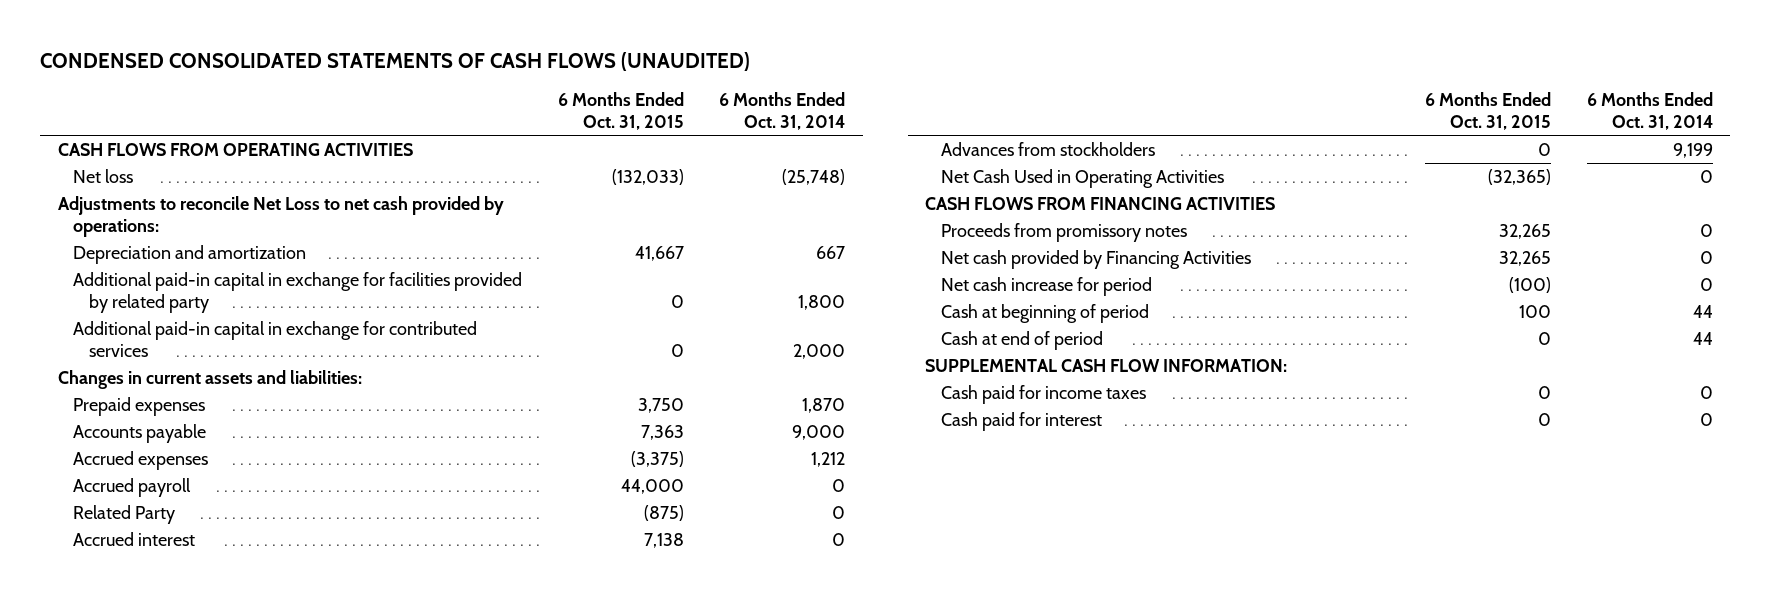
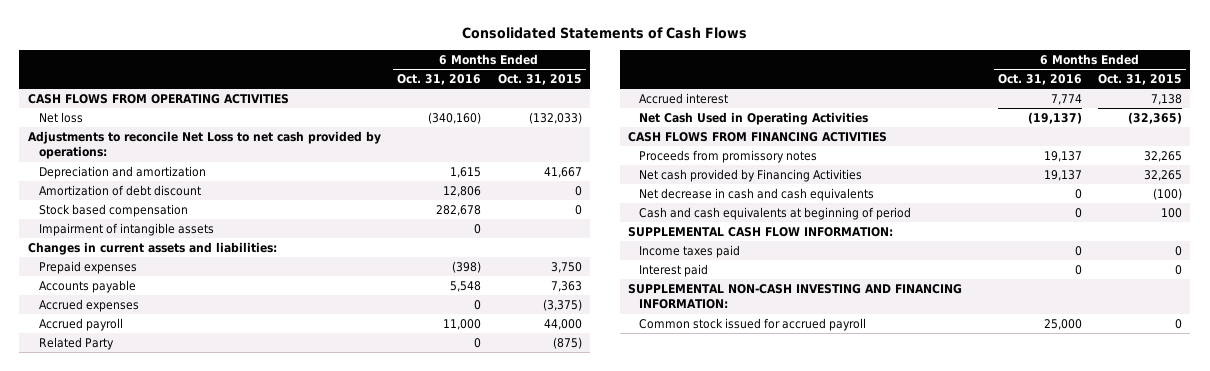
[40,52,751,72] CONDENSED CONSOLIDATED STATEMENTS OF CASH FLOWS (UNAUDITED) -> [461,27,747,40] Consolidated Statements of Cash Flows
[719,92,846,130] 6 Months Ended Oct. 31, 2014 -> none
none -> [397,74,482,86] Oct. 31, 2016
[73,272,523,313] Additional paid-in capital in exchange for facilities provided by related party -> none
[73,321,478,357] Additional paid-in capital in exchange for contributed services -> none
none -> [38,184,201,196] Amortization of debt discount
none -> [38,203,188,217] Stock based compensation
none -> [38,222,214,236] Impairment of intangible assets
[940,142,1155,157] Advances from stockholders -> none
[940,331,1103,351] Cash at end of period -> none
[940,277,1152,297] Net cash increase for period -> [639,187,875,201] Net decrease in cash and cash equivalents
[940,304,1149,324] Cash at beginning of period -> [639,206,912,220] Cash and cash equivalents at beginning of period
[940,385,1146,405] Cash paid for income taxes -> [639,244,741,258] Income taxes paid
[940,412,1102,432] Cash paid for interest -> [639,263,709,277] Interest paid
none -> [628,283,963,310] SUPPLEMENTAL NON-CASH INVESTING AND FINANCING INFORMATION:
none -> [639,317,867,331] Common stock issued for accrued payroll

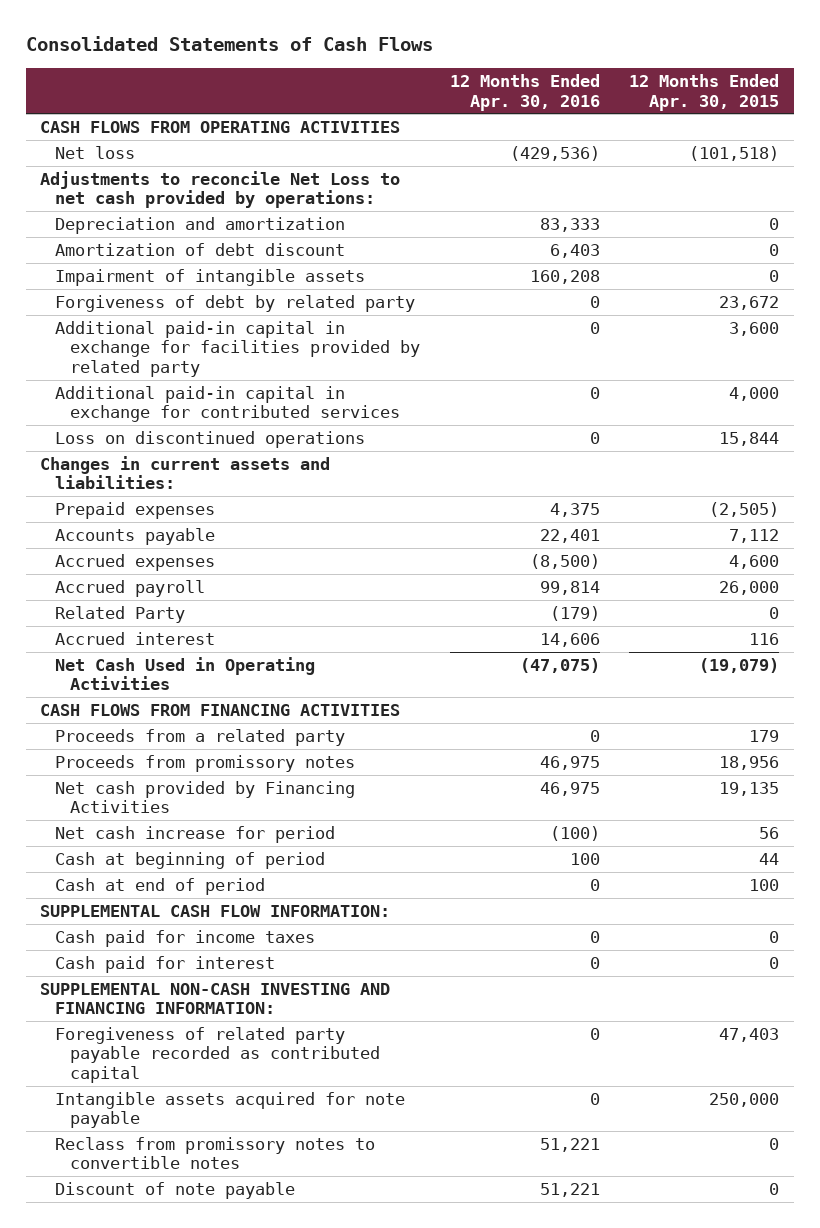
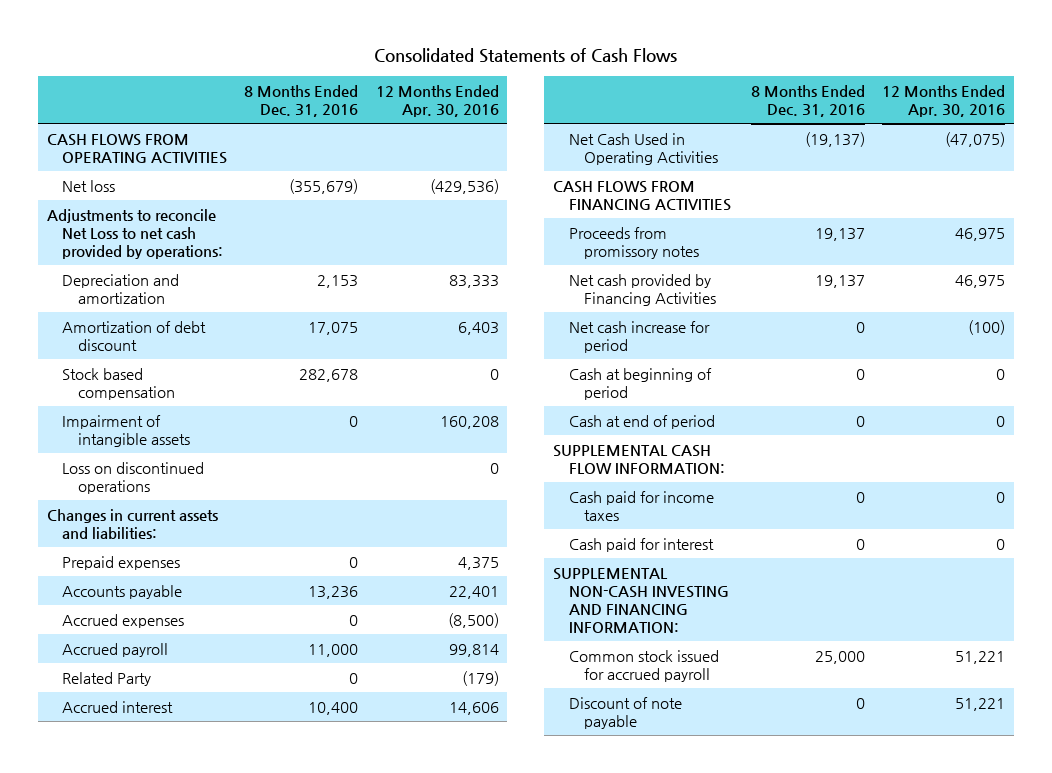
[629,74,780,111] 12 Months Ended Apr. 30, 2015 -> none
none -> [244,84,359,117] 8 Months Ended Dec. 31, 2016
none -> [62,367,175,400] Stock based compensation
[55,295,416,313] Forgiveness of debt by related party -> none
[55,321,420,377] Additional paid-in capital in exchange for facilities provided by related party -> none
[55,386,400,423] Additional paid-in capital in exchange for contributed services -> none
[55,729,346,747] Proceeds from a related party -> none
[569,853,600,866] 100 -> [996,368,1006,380] 0
[55,1027,380,1083] Foregiveness of related party payable recorded as contributed capital -> none
[55,1092,406,1129] Intangible assets acquired for note payable -> none
[55,1137,376,1170] Reclass from promissory notes to convertible notes -> [568,649,719,682] Common stock issued for accrued payroll

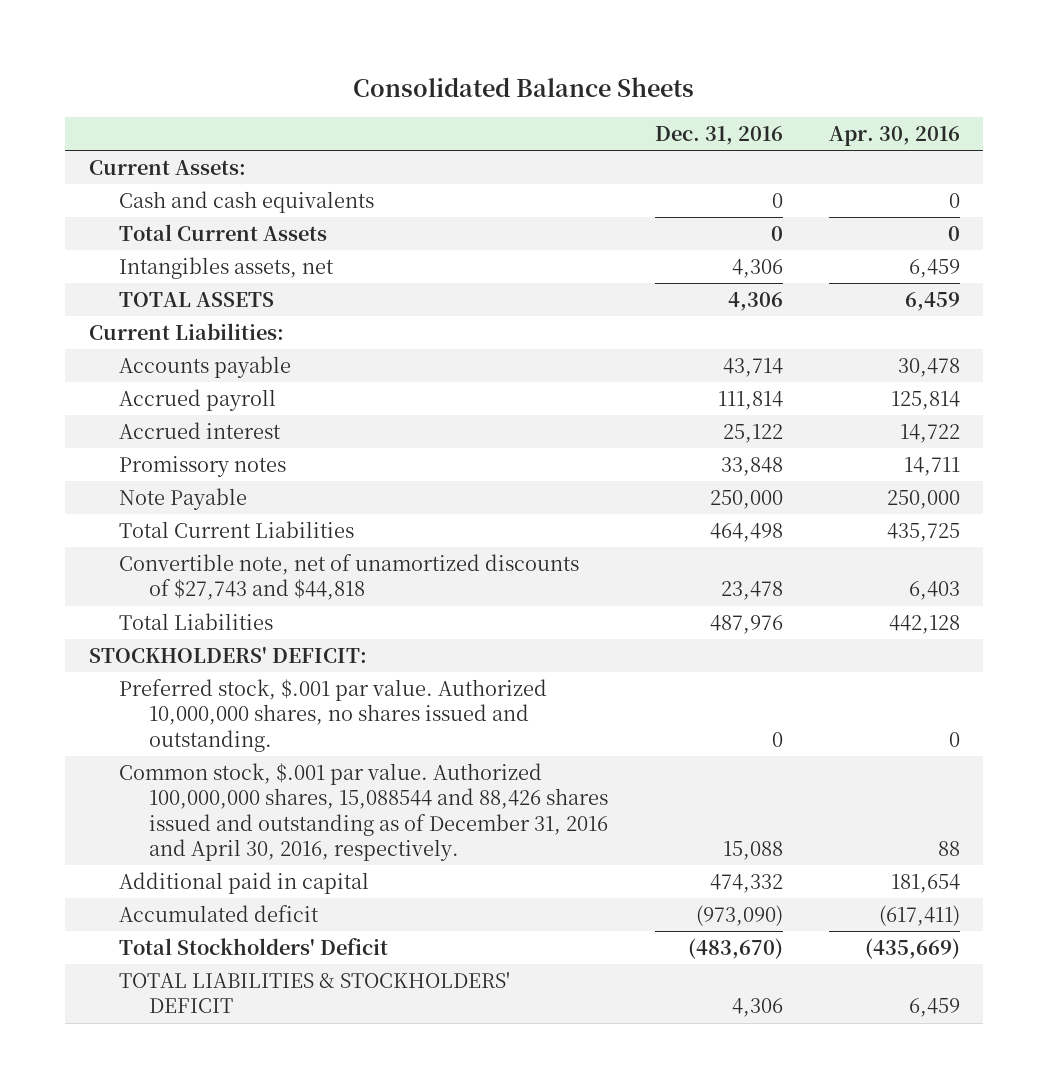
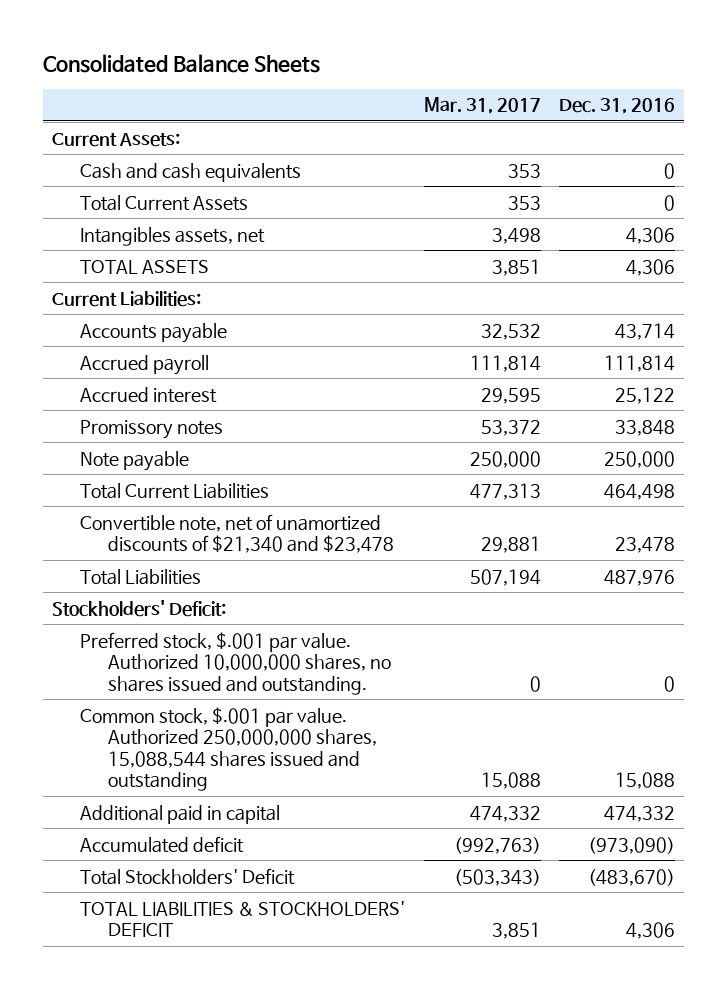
[829,125,961,146] Apr. 30, 2016 -> none
none -> [423,97,541,115] Mar. 31, 2017
[118,488,247,511] Note Payable -> [80,450,190,471] Note payable
[118,554,579,601] Convertible note, net of unamortized discounts of $27,743 and $44,818 -> [80,513,395,554] Convertible note, net of unamortized discounts of $21,340 and $23,478
[88,646,367,664] STOCKHOLDERS' DEFICIT: -> [51,599,226,617] Stockholders' Deficit:
[118,763,609,861] Common stock, $.001 par value. Authorized 100,000,000 shares, 15,088544 and 88,426 shares issued and outstanding as of December 31, 2016 and April 30, 2016, respectively. -> [80,706,378,792] Common stock, $.001 par value. Authorized 250,000,000 shares, 15,088,544 shares issued and outstanding

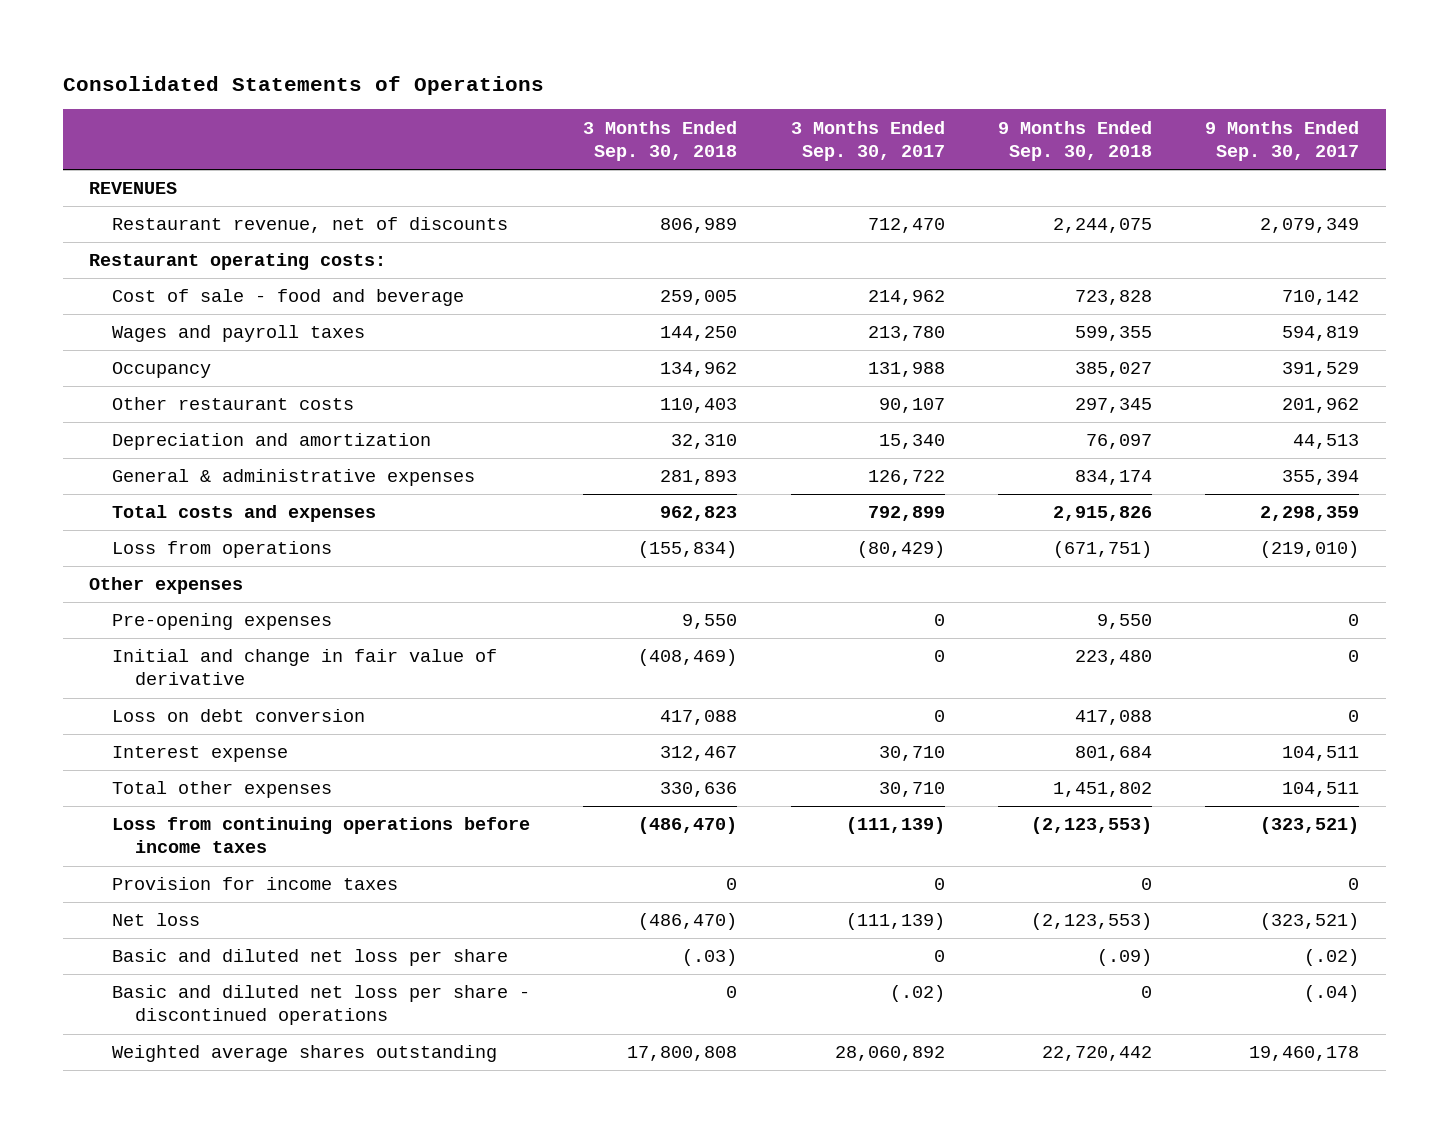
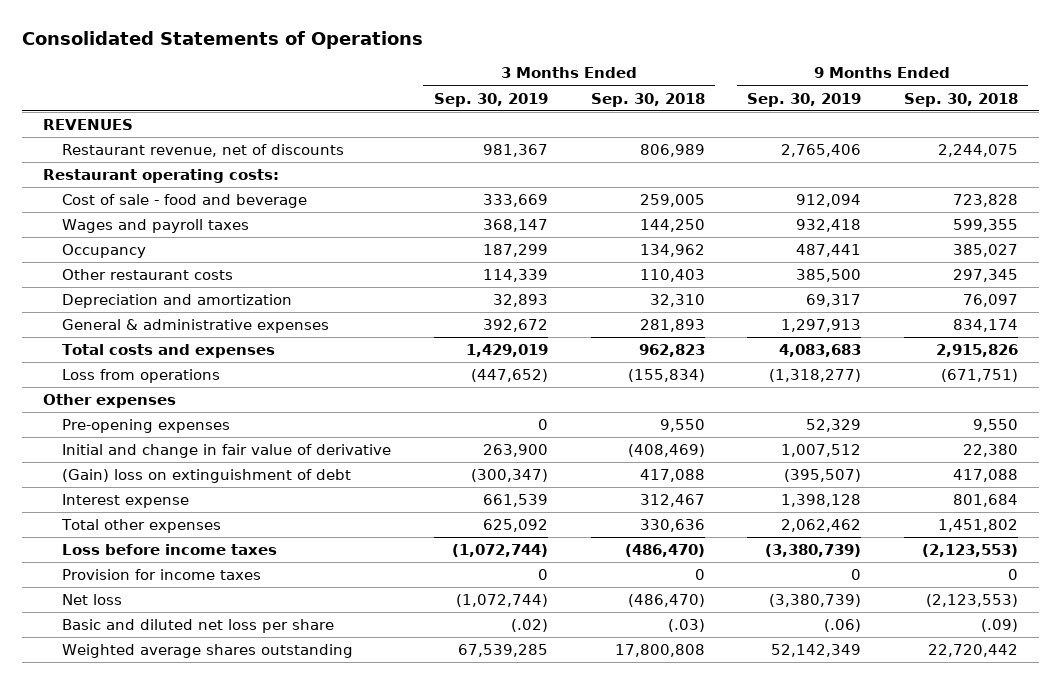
[790,120,945,161] 3 Months Ended Sep. 30, 2017 -> none
[1205,120,1360,161] 9 Months Ended Sep. 30, 2017 -> none
none -> [433,92,548,107] Sep. 30, 2019
none -> [747,92,862,107] Sep. 30, 2019
[1075,650,1153,666] 223,480 -> [962,444,1018,458] 22,380
[112,709,366,723] Loss on debt conversion -> [62,469,352,484] (Gain) loss on extinguishment of debt
[112,817,531,854] Loss from continuing operations before income taxes -> [62,544,278,556] Loss before income taxes
[112,985,531,1026] Basic and diluted net loss per share - discontinued operations -> none

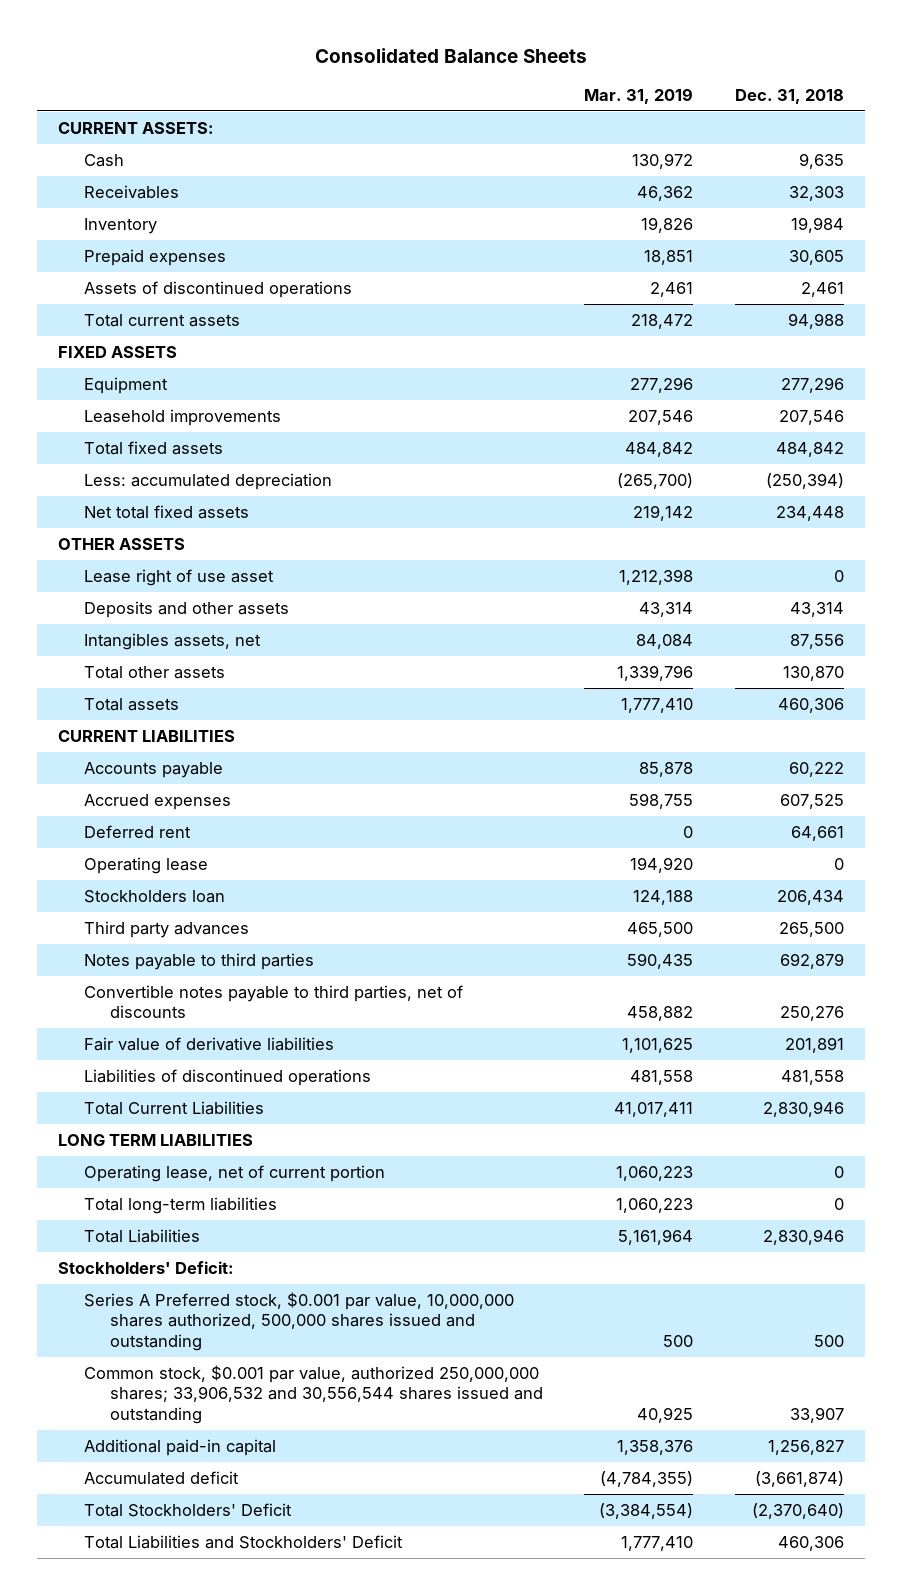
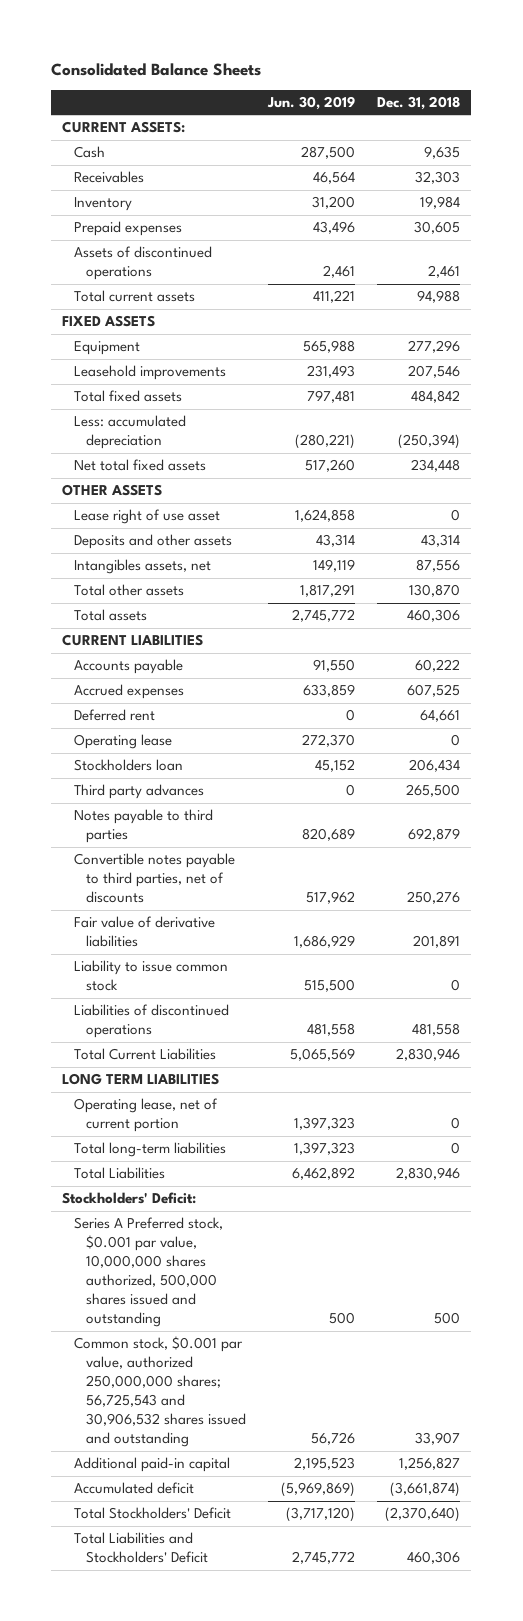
[584,88,694,105] Mar. 31, 2019 -> none
none -> [266,95,355,110] Jun. 30, 2019
none -> [74,960,229,992] Liability to issue common stock
[83,1364,543,1425] Common stock, $0.001 par value, authorized 250,000,000 shares; 33,906,532 and 30,556,544 shares issued and outstanding -> [74,1336,246,1448] Common stock, $0.001 par value, authorized 250,000,000 shares; 56,725,543 and 30,906,532 shares issued and outstanding

